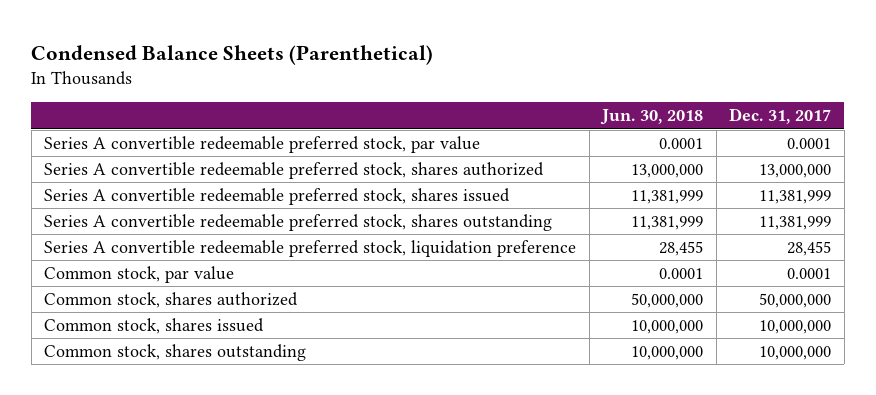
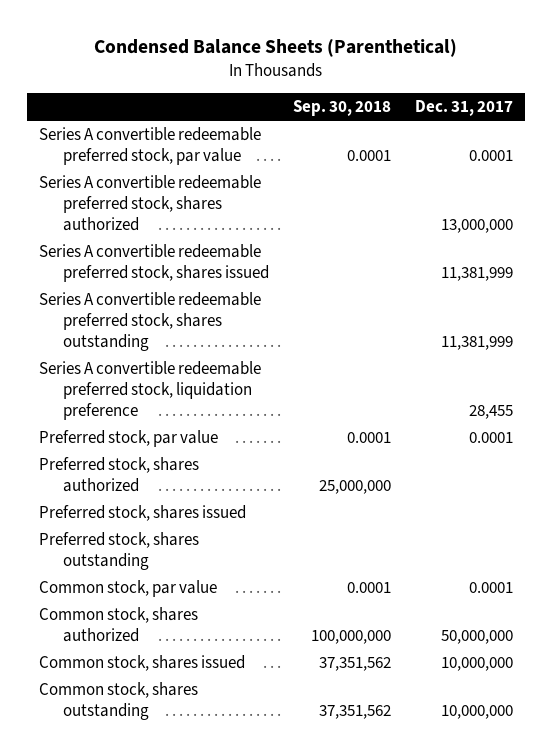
[600,109,704,126] Jun. 30, 2018 -> none
none -> [292,99,391,116] Sep. 30, 2018
none -> [39,430,219,448] Preferred stock, par value
none -> [39,457,200,492] Preferred stock, shares authorized
none -> [39,505,247,522] Preferred stock, shares issued
none -> [39,532,200,570] Preferred stock, shares outstanding

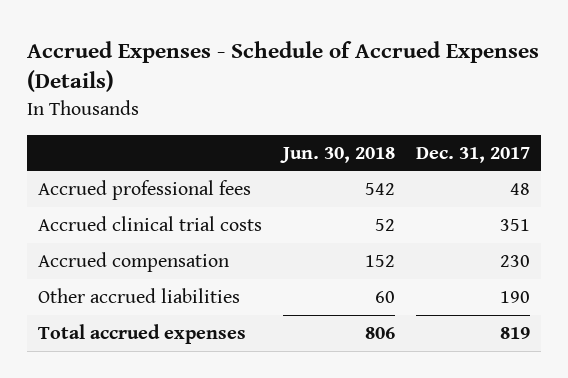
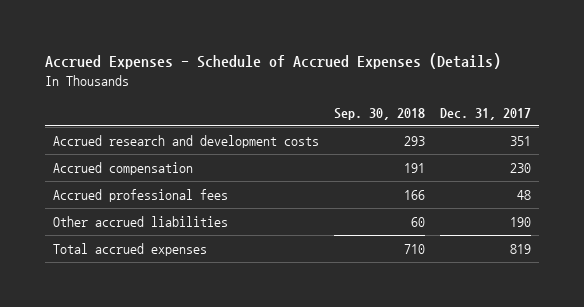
[280,146,396,163] Jun. 30, 2018 -> none
none -> [333,107,425,120] Sep. 30, 2018
[37,215,262,231] Accrued clinical trial costs -> [52,134,319,148] Accrued research and development costs
[37,179,251,200] Accrued professional fees -> [52,188,228,202] Accrued professional fees

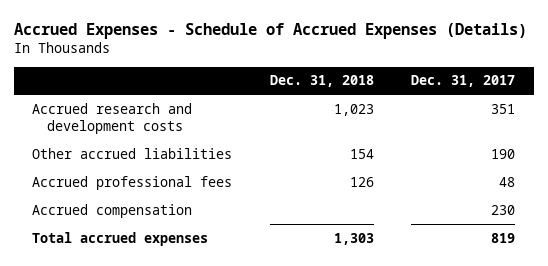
[333,107,425,120] Sep. 30, 2018 -> none
none -> [269,75,374,88] Dec. 31, 2018
[52,188,228,202] Accrued professional fees -> [32,175,233,190] Accrued professional fees
[52,161,193,175] Accrued compensation -> [32,203,193,218] Accrued compensation

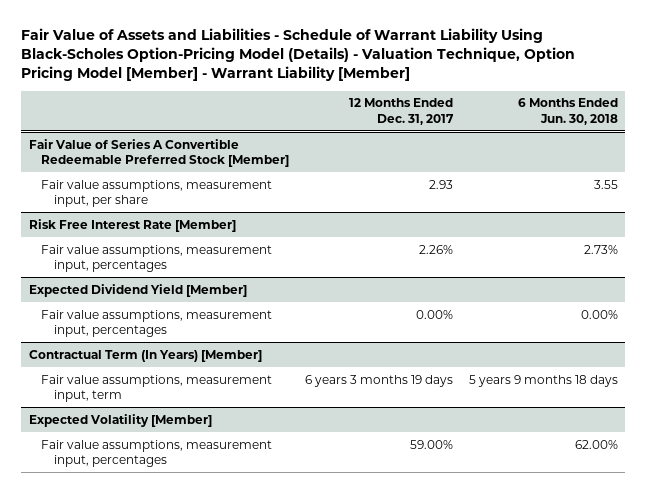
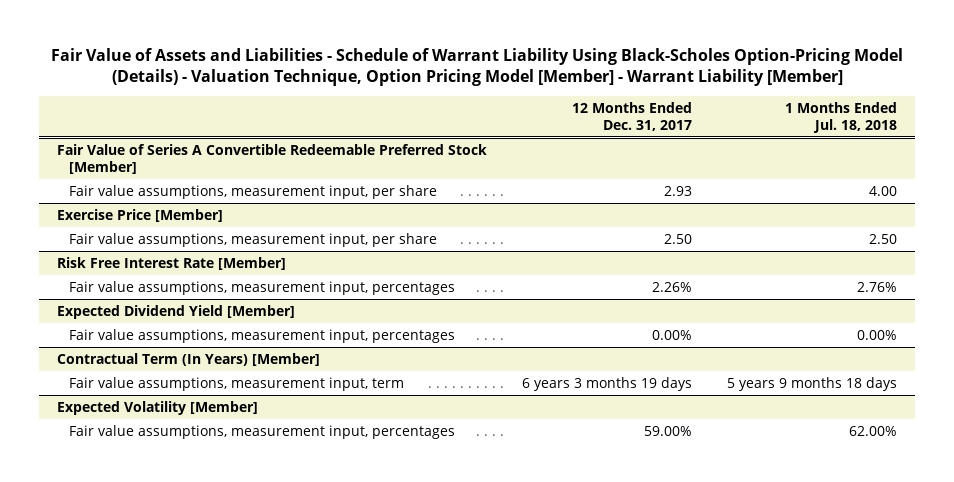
[517,98,618,125] 6 Months Ended Jun. 30, 2018 -> none
none -> [785,101,898,133] 1 Months Ended Jul. 18, 2018
none -> [56,208,223,222] Exercise Price [Member]
none -> [68,232,437,247] Fair value assumptions, measurement input, per share

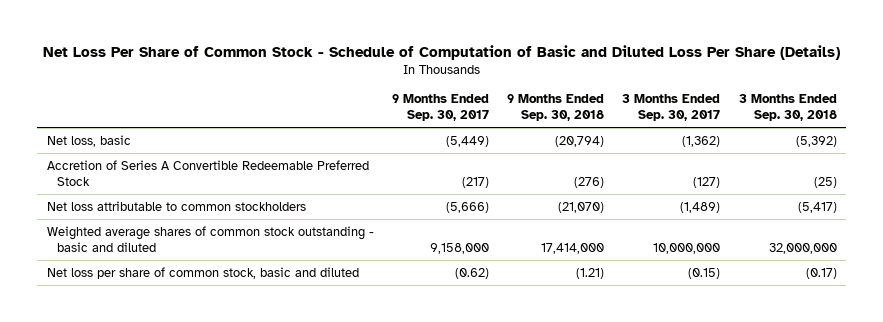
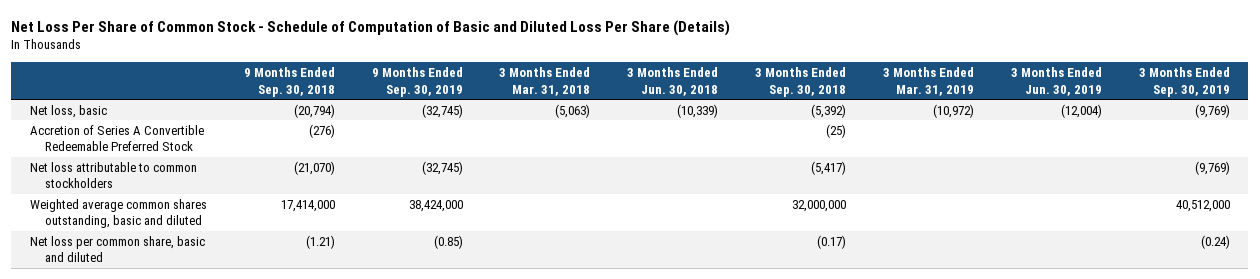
[391,94,489,121] 9 Months Ended Sep. 30, 2017 -> none
[622,94,721,121] 3 Months Ended Sep. 30, 2017 -> none
none -> [371,67,463,97] 9 Months Ended Sep. 30, 2019
none -> [499,67,591,96] 3 Months Ended Mar. 31, 2018
none -> [627,67,719,96] 3 Months Ended Jun. 30, 2018
none -> [882,67,974,96] 3 Months Ended Mar. 31, 2019
none -> [1010,67,1102,96] 3 Months Ended Jun. 30, 2019
none -> [1138,67,1230,97] 3 Months Ended Sep. 30, 2019
[46,225,374,252] Weighted average shares of common stock outstanding - basic and diluted -> [29,198,207,229] Weighted average common shares outstanding, basic and diluted
[46,266,359,279] Net loss per share of common stock, basic and diluted -> [29,235,205,263] Net loss per common share, basic and diluted

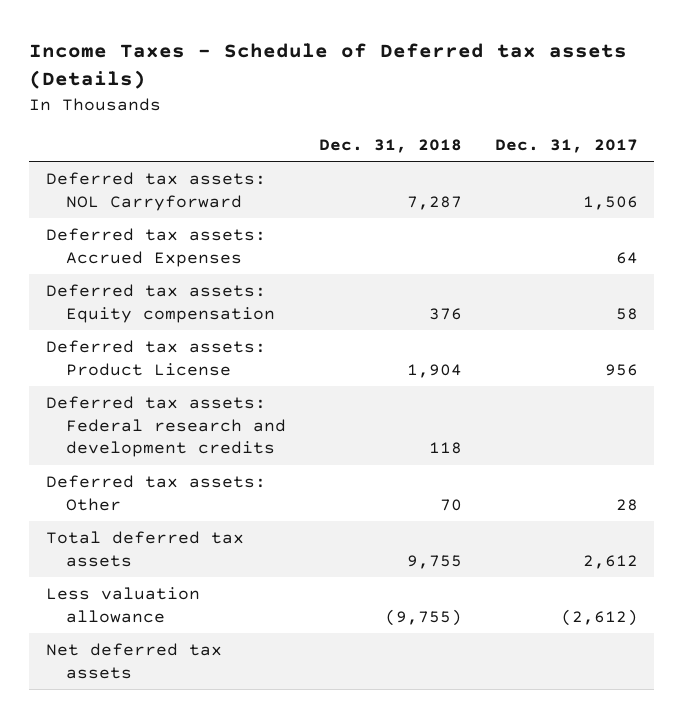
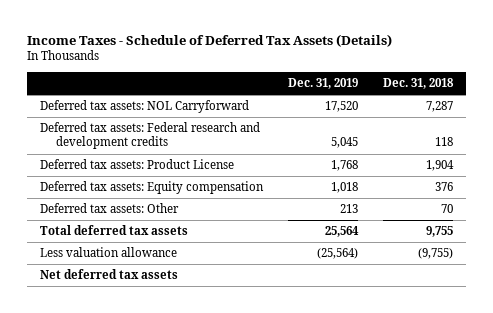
[29,43,628,90] Income Taxes - Schedule of Deferred tax assets (Details) -> [27,33,393,47] Income Taxes - Schedule of Deferred Tax Assets (Details)
[494,138,638,153] Dec. 31, 2017 -> none
none -> [287,78,358,90] Dec. 31, 2019
[45,228,266,267] Deferred tax assets: Accrued Expenses -> none
[45,340,266,376] Deferred tax assets: Product License -> [39,159,234,170] Deferred tax assets: Product License
[45,284,276,323] Deferred tax assets: Equity compensation -> [39,181,264,195] Deferred tax assets: Equity compensation

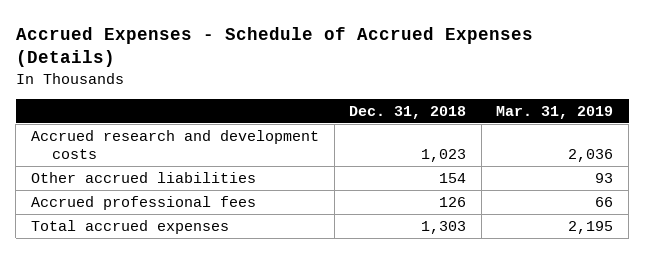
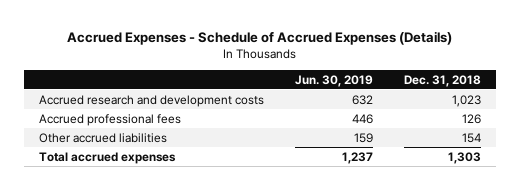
[496,105,614,119] Mar. 31, 2019 -> none
none -> [295,74,374,87] Jun. 30, 2019
[31,172,257,184] Other accrued liabilities -> [39,132,168,143] Other accrued liabilities

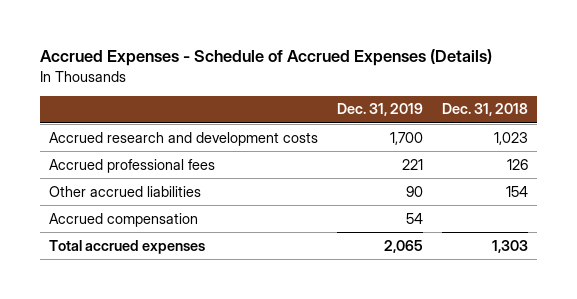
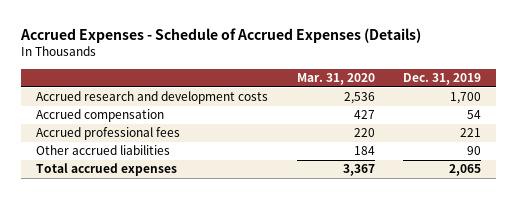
[441,103,528,117] Dec. 31, 2018 -> none
none -> [296,73,375,86] Mar. 31, 2020
[49,212,199,227] Accrued compensation -> [35,109,164,123] Accrued compensation

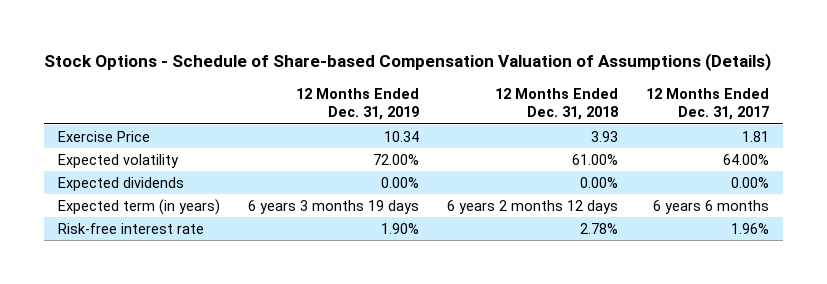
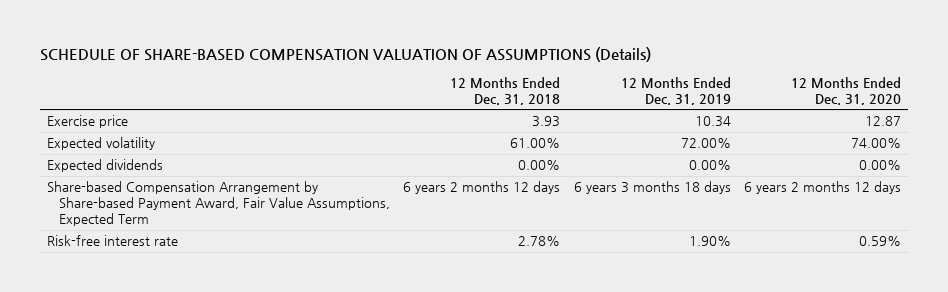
[44,52,772,71] Stock Options - Schedule of Share-based Compensation Valuation of Assumptions (Details) -> [40,47,652,63] SCHEDULE OF SHARE-BASED COMPENSATION VALUATION OF ASSUMPTIONS (Details)
[645,87,769,121] 12 Months Ended Dec. 31, 2017 -> none
none -> [791,76,902,105] 12 Months Ended Dec. 31, 2020
[58,130,151,142] Exercise Price -> [46,115,128,129] Exercise price
[58,198,221,215] Expected term (in years) -> none
none -> [46,181,390,227] Share-based Compensation Arrangement by Share-based Payment Award, Fair Value Assumptions, Expected Term

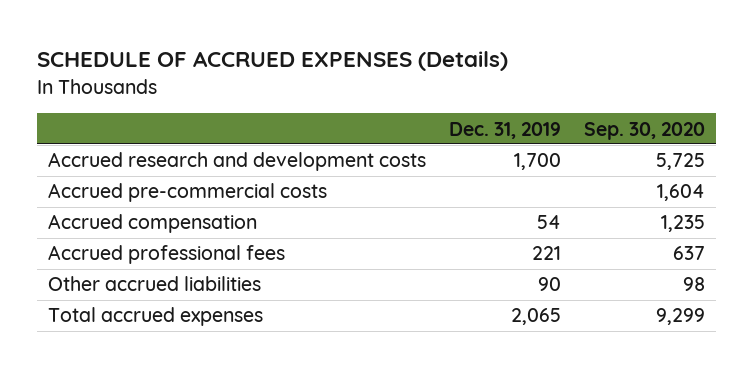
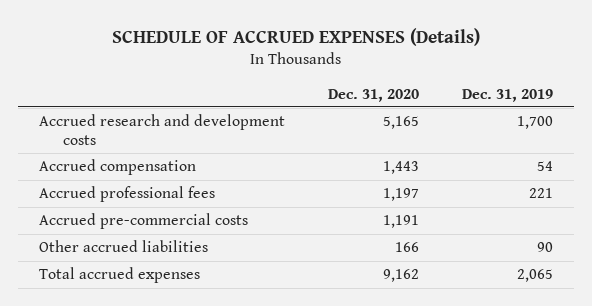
[584,121,706,140] Sep. 30, 2020 -> none
none -> [328,88,420,102] Dec. 31, 2020
[48,183,328,203] Accrued pre-commercial costs -> [39,213,249,230] Accrued pre-commercial costs

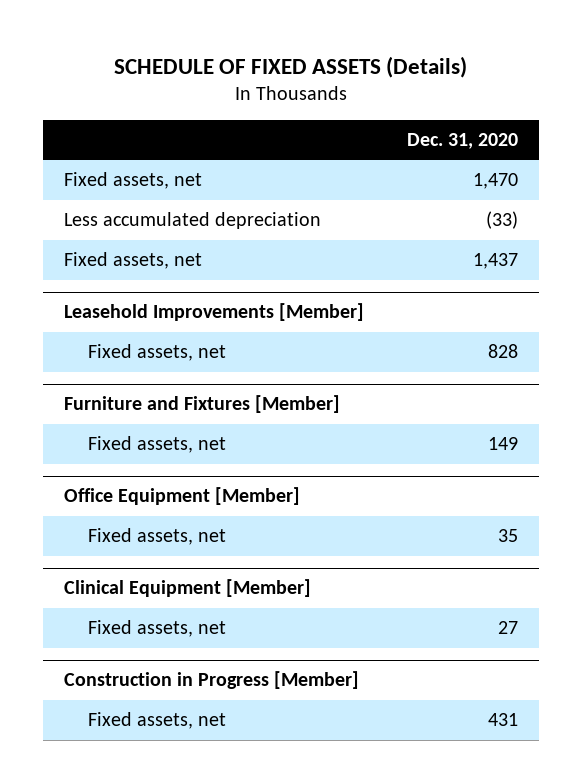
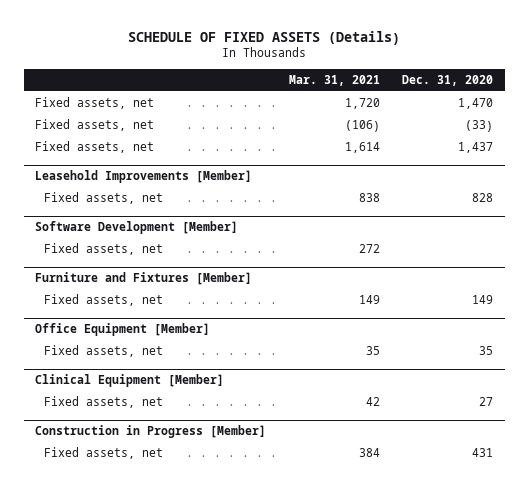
none -> [288,75,380,87] Mar. 31, 2021
[64,212,322,230] Less accumulated depreciation -> [35,119,155,132] Fixed assets, net
none -> [35,221,239,235] Software Development [Member]
none -> [43,243,163,256] Fixed assets, net

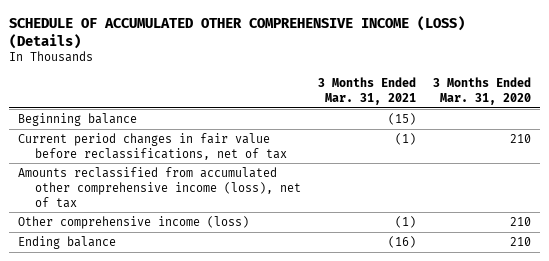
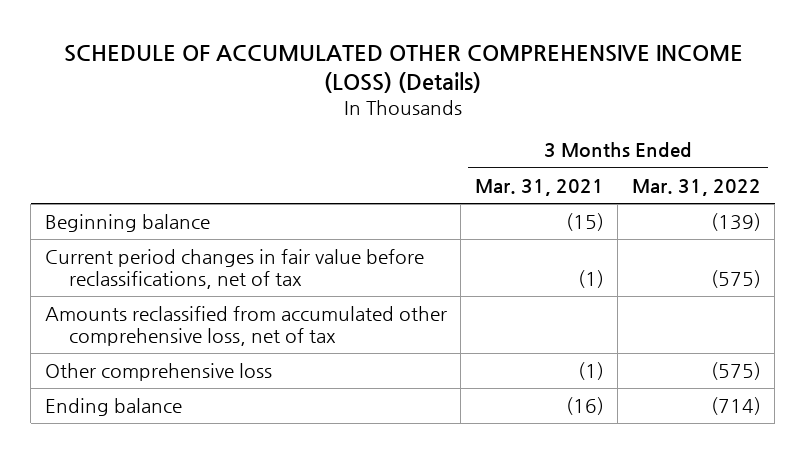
[433,77,532,105] 3 Months Ended Mar. 31, 2020 -> none
none -> [631,178,761,196] Mar. 31, 2022
[17,166,301,208] Amounts reclassified from accumulated other comprehensive income (loss), net of tax -> [44,306,447,347] Amounts reclassified from accumulated other comprehensive loss, net of tax
[17,215,249,229] Other comprehensive income (loss) -> [44,363,272,382] Other comprehensive loss

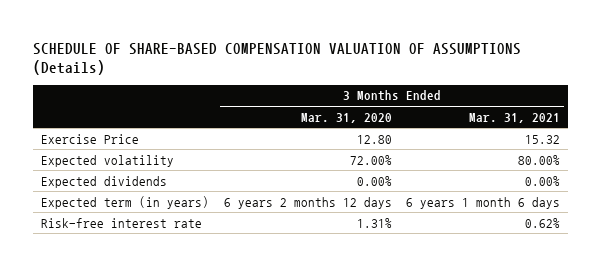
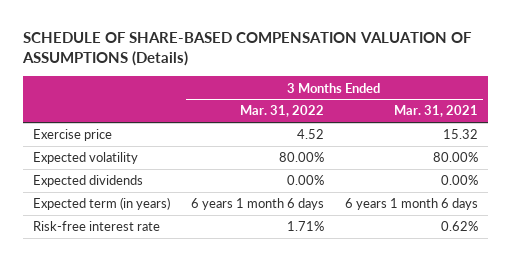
[300,112,392,123] Mar. 31, 2020 -> none
none -> [239,105,324,118] Mar. 31, 2022
[40,133,139,144] Exercise Price -> [33,129,113,142] Exercise price

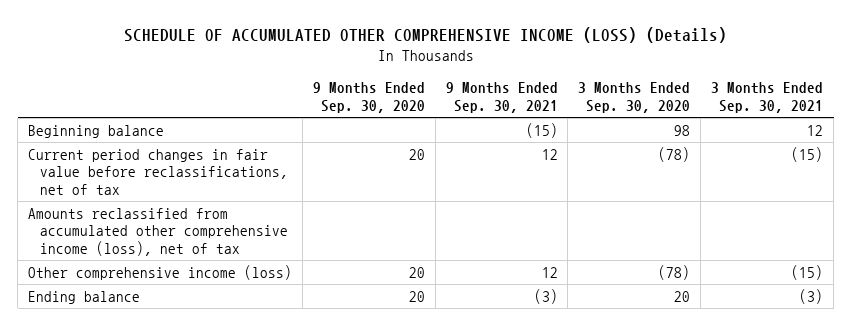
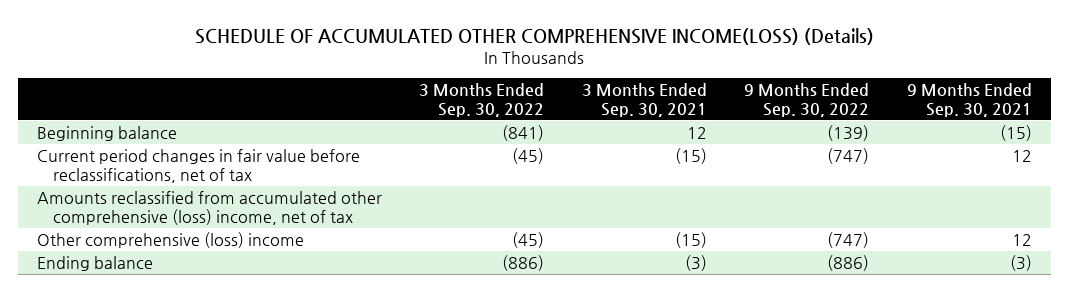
[123,27,727,44] SCHEDULE OF ACCUMULATED OTHER COMPREHENSIVE INCOME (LOSS) (Details) -> [195,27,875,45] SCHEDULE OF ACCUMULATED OTHER COMPREHENSIVE INCOME(LOSS) (Details)
[312,82,425,113] 9 Months Ended Sep. 30, 2020 -> none
[578,82,691,113] 3 Months Ended Sep. 30, 2020 -> none
none -> [419,83,545,117] 3 Months Ended Sep. 30, 2022
none -> [744,83,870,117] 9 Months Ended Sep. 30, 2022
[27,207,288,257] Amounts reclassified from accumulated other comprehensive income (loss), net of tax -> [36,191,382,225] Amounts reclassified from accumulated other comprehensive (loss) income, net of tax
[27,264,292,280] Other comprehensive income (loss) -> [36,232,304,249] Other comprehensive (loss) income

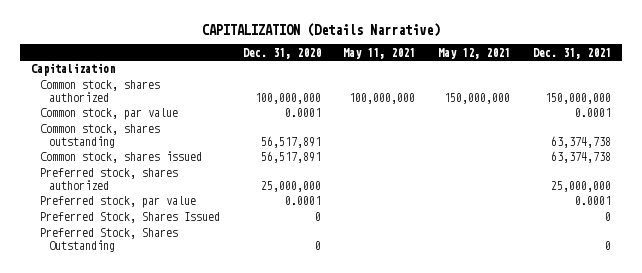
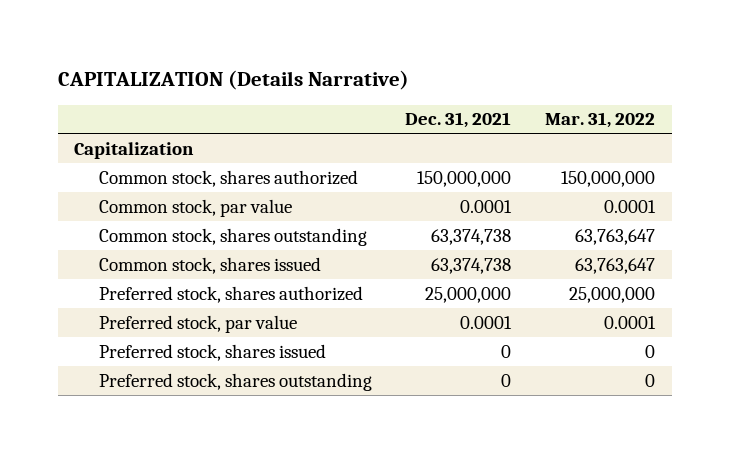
[242,47,321,59] Dec. 31, 2020 -> none
[343,47,416,59] May 11, 2021 -> none
[437,47,510,59] May 12, 2021 -> none
none -> [544,112,655,129] Mar. 31, 2022
[40,212,221,224] Preferred Stock, Shares Issued -> [98,343,326,361] Preferred stock, shares issued
[40,228,179,252] Preferred Stock, Shares Outstanding -> [98,372,372,391] Preferred stock, shares outstanding

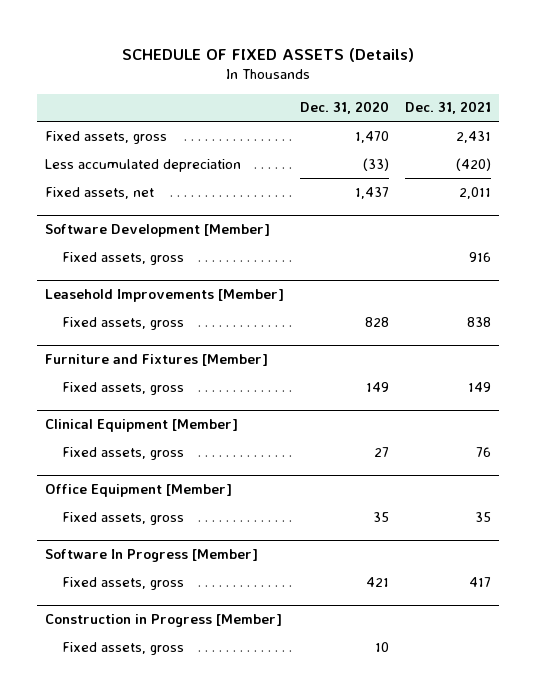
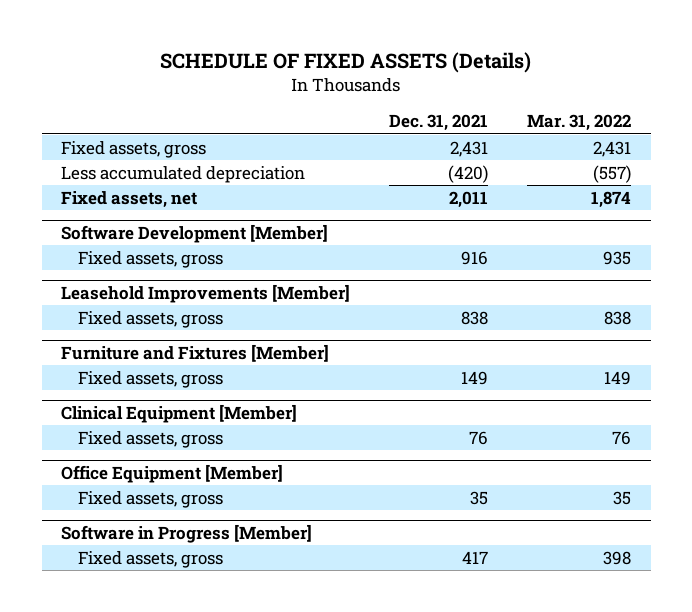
[300,101,390,115] Dec. 31, 2020 -> none
none -> [527,114,632,132] Mar. 31, 2022
[45,548,259,562] Software In Progress [Member] -> [61,523,313,543] Software in Progress [Member]
[45,613,283,627] Construction in Progress [Member] -> none
[62,641,185,655] Fixed assets, gross -> none

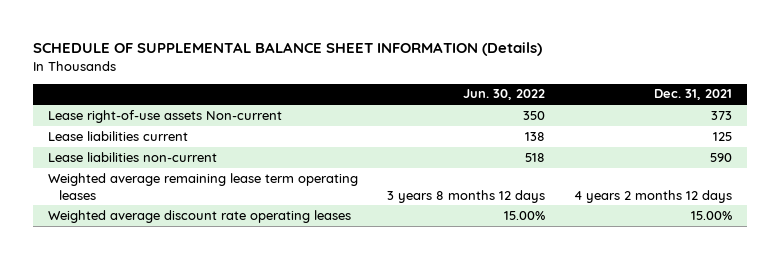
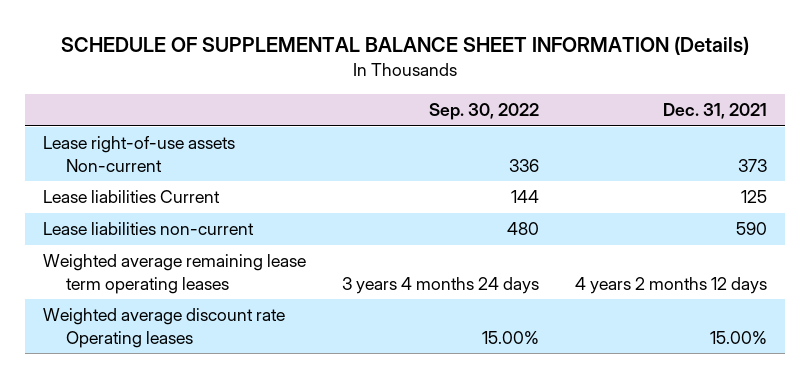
[463,89,546,101] Jun. 30, 2022 -> none
none -> [428,102,539,120] Sep. 30, 2022
[47,130,188,141] Lease liabilities current -> [43,190,221,204] Lease liabilities Current
[47,209,351,223] Weighted average discount rate operating leases -> [43,308,286,348] Weighted average discount rate Operating leases

